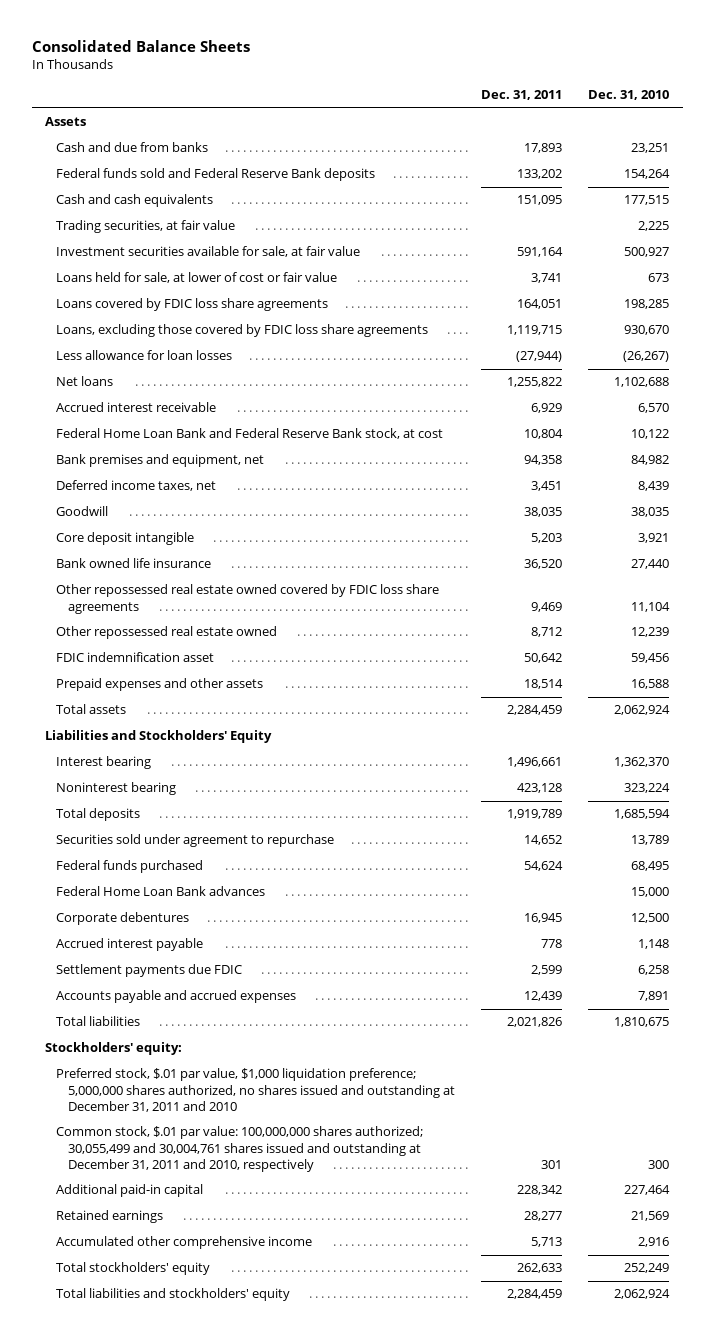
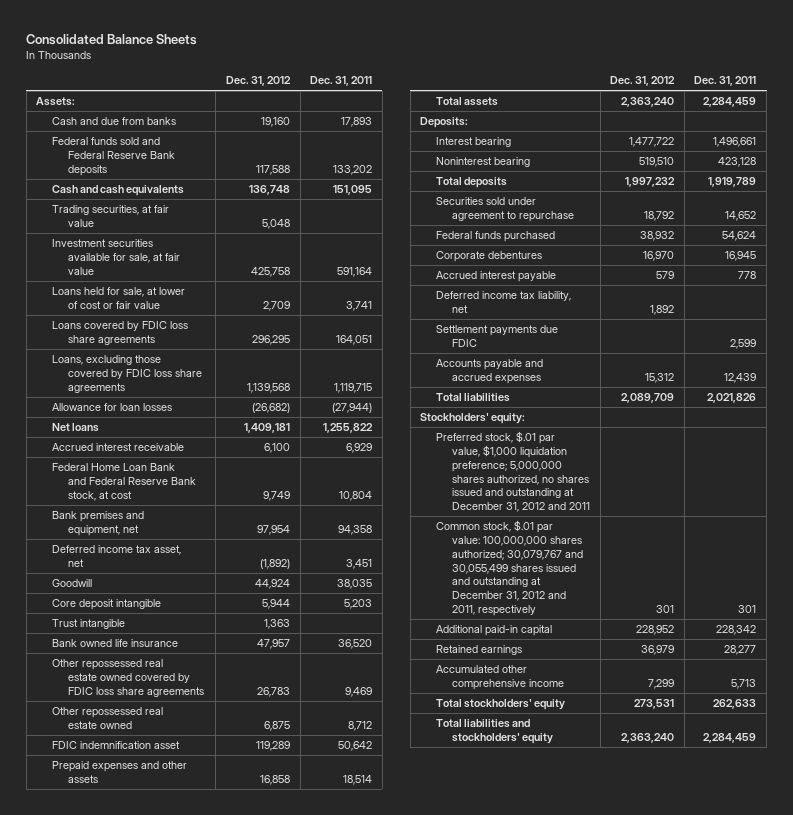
[588,90,670,101] Dec. 31, 2010 -> none
none -> [225,76,291,87] Dec. 31, 2012
[44,117,86,127] Assets -> [36,97,76,107] Assets:
[56,350,233,361] Less allowance for loan losses -> [51,403,172,412] Allowance for loan losses
[56,480,217,492] Deferred income taxes, net -> [51,545,181,568] Deferred income tax asset, net
none -> [51,619,125,630] Trust intangible
[44,730,272,744] Liabilities and Stockholders' Equity -> none
none -> [420,117,469,129] Deposits:
[56,886,266,897] Federal Home Loan Bank advances -> none
none -> [436,291,572,314] Deferred income tax liability, net
[56,1068,455,1112] Preferred stock, $.01 par value, $1,000 liquidation preference; 5,000,000 shares authorized, no shares issued and outstanding at December 31, 2011 and 2010 -> [436,431,590,513] Preferred stock, $.01 par value, $1,000 liquidation preference; 5,000,000 shares authorized, no shares issued and outstanding at December 31, 2012 and 2011
[56,1126,424,1172] Common stock, $.01 par value: 100,000,000 shares authorized; 30,055,499 and 30,004,761 shares issued and outstanding at December 31, 2011 and 2010, respectively -> [436,520,583,617] Common stock, $.01 par value: 100,000,000 shares authorized; 30,079,767 and 30,055,499 shares issued and outstanding at December 31, 2012 and 2011, respectively

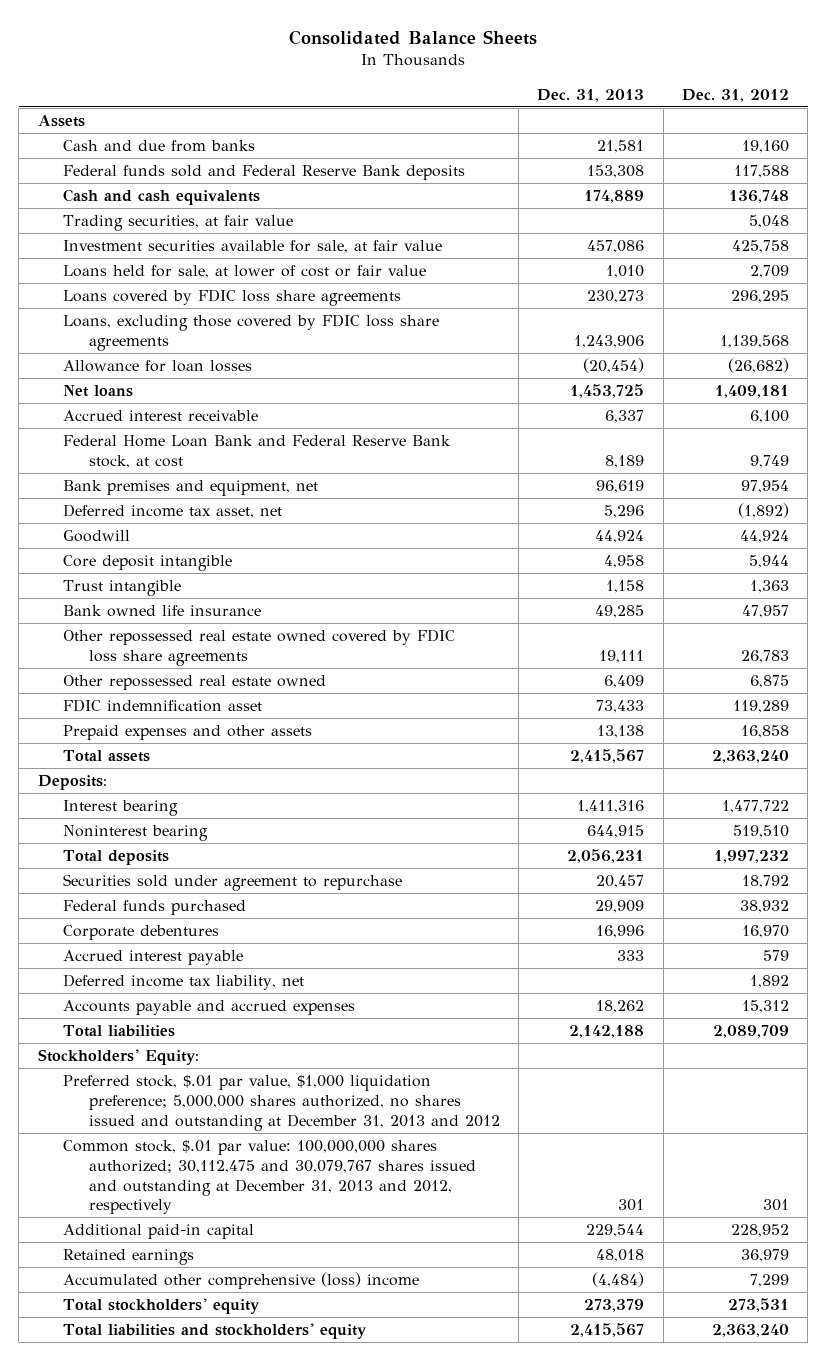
[310,76,373,87] Dec. 31, 2011 -> none
none -> [537,88,645,102] Dec. 31, 2013
[36,97,76,107] Assets: -> [37,115,85,128] Assets
[436,325,559,348] Settlement payments due FDIC -> none
[420,413,526,425] Stockholders' equity: -> [37,1049,199,1066] Stockholders' Equity:
[436,431,590,513] Preferred stock, $.01 par value, $1,000 liquidation preference; 5,000,000 shares authorized, no shares issued and outstanding at December 31, 2012 and 2011 -> [63,1075,500,1131] Preferred stock, $.01 par value, $1,000 liquidation preference; 5,000,000 shares authorized, no shares issued and outstanding at December 31, 2013 and 2012
[436,520,583,617] Common stock, $.01 par value: 100,000,000 shares authorized; 30,079,767 and 30,055,499 shares issued and outstanding at December 31, 2012 and 2011, respectively -> [63,1140,476,1215] Common stock, $.01 par value: 100,000,000 shares authorized; 30,112,475 and 30,079,767 shares issued and outstanding at December 31, 2013 and 2012, respectively
[436,665,564,691] Accumulated other comprehensive income -> [63,1272,420,1290] Accumulated other comprehensive (loss) income

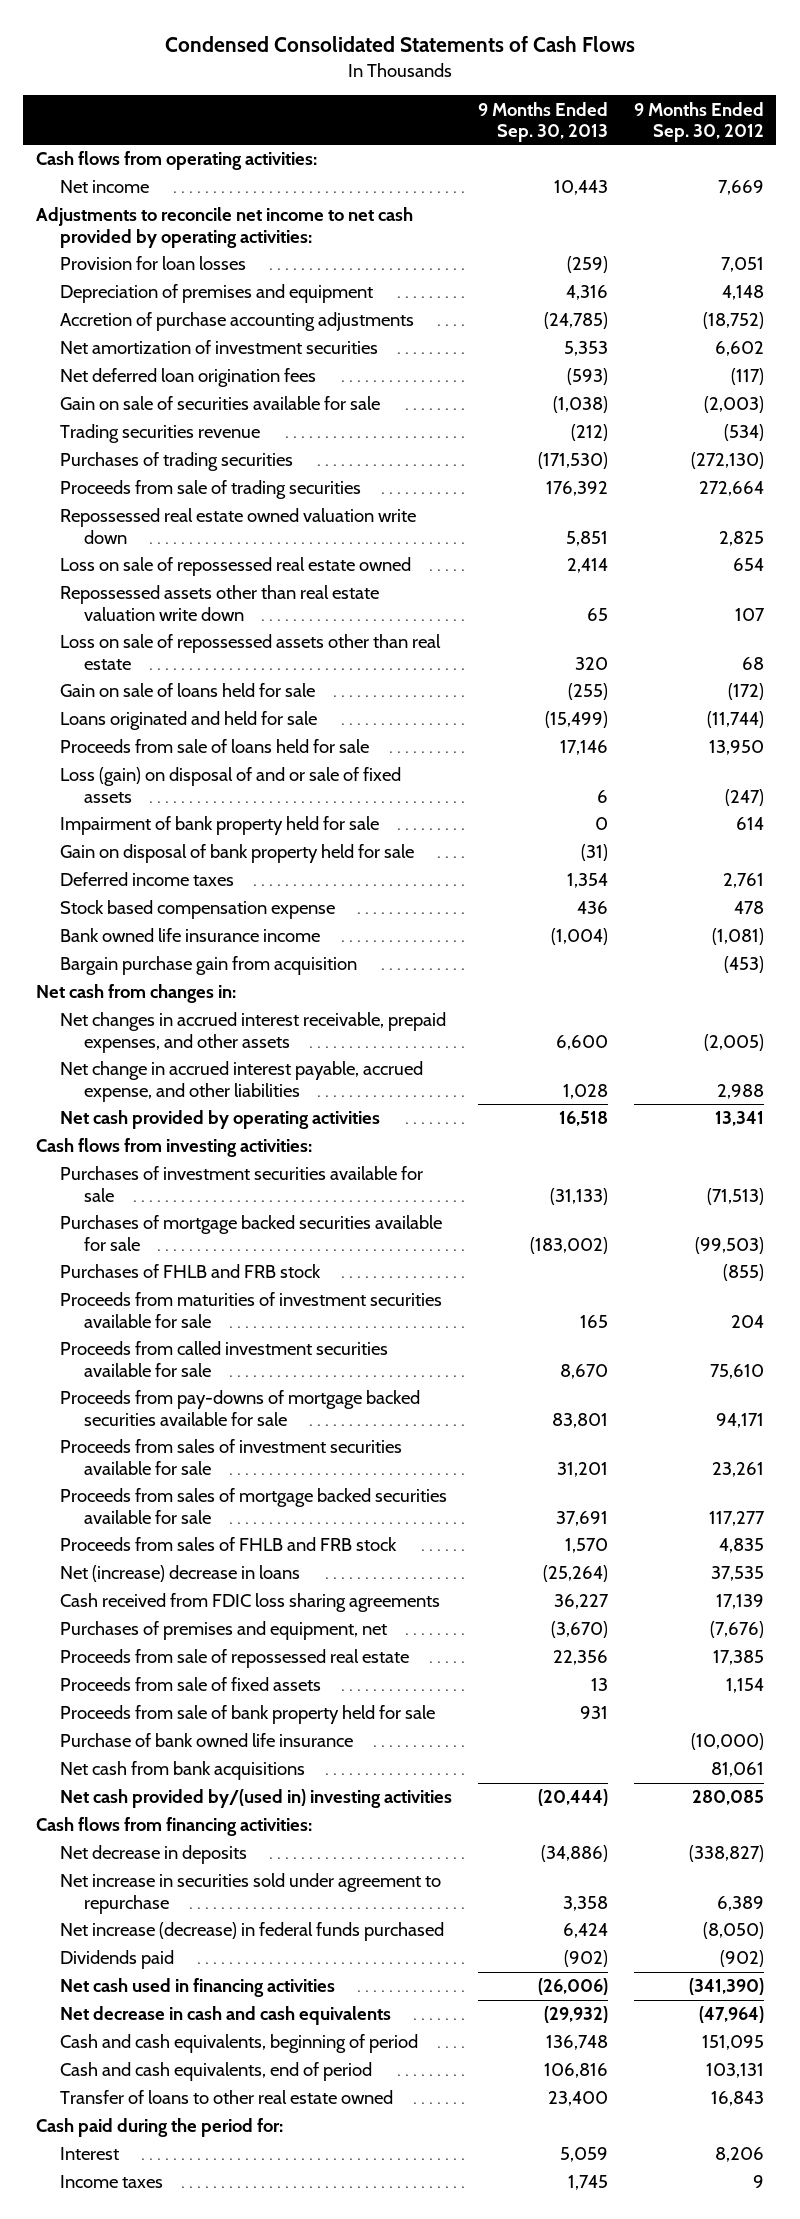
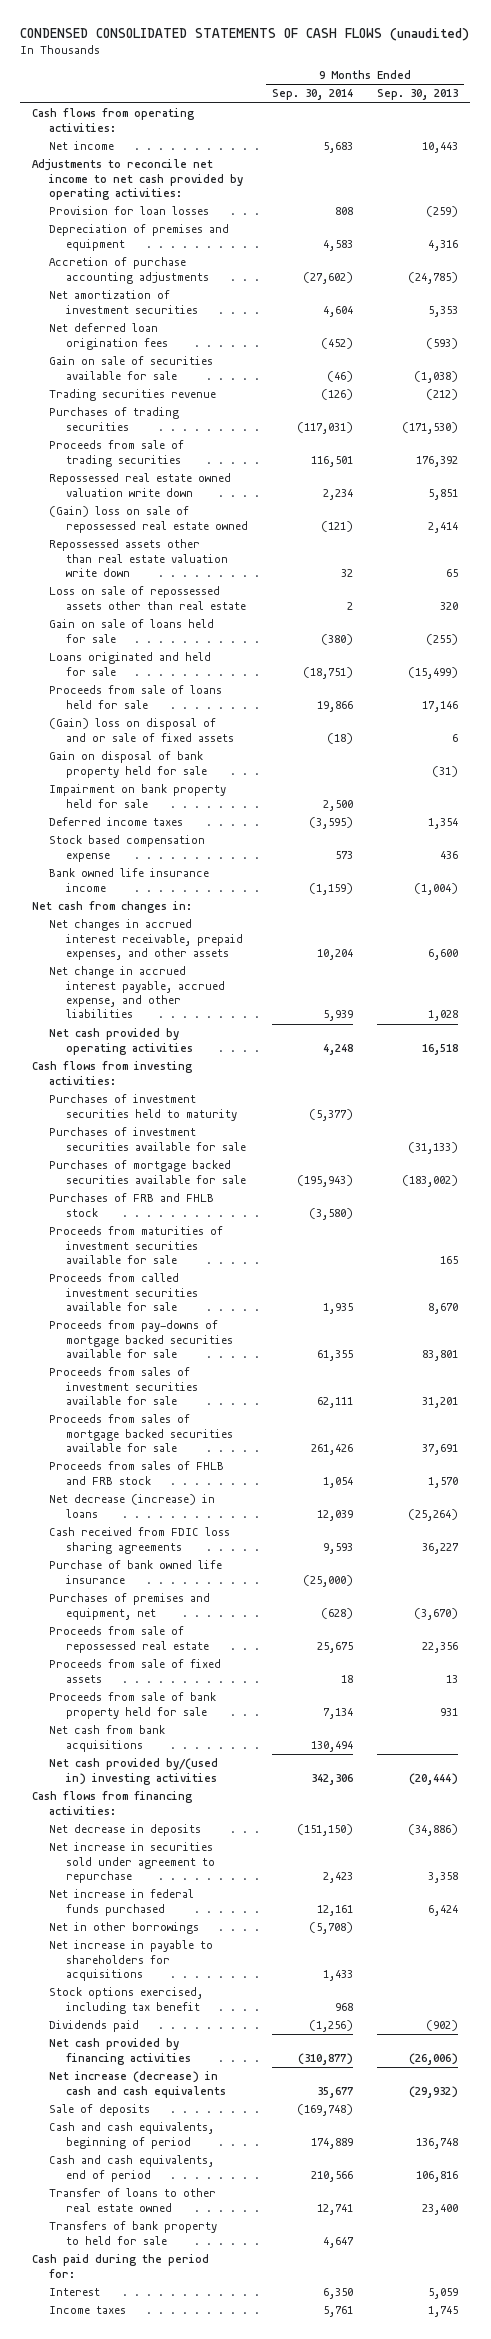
[164,35,635,52] Condensed Consolidated Statements of Cash Flows -> [20,28,470,42] CONDENSED CONSOLIDATED STATEMENTS OF CASH FLOWS (unaudited)
[633,101,764,142] 9 Months Ended Sep. 30, 2012 -> none
none -> [272,89,354,101] Sep. 30, 2014
[59,557,411,577] Loss on sale of repossessed real estate owned -> [49,506,249,533] (Gain) loss on sale of repossessed real estate owned
[59,816,379,836] Impairment of bank property held for sale -> none
[59,767,401,803] Loss (gain) on disposal of and or sale of fixed assets -> [49,718,235,742] (Gain) loss on disposal of and or sale of fixed assets
none -> [49,784,227,808] Impairment on bank property held for sale
[59,956,357,976] Bargain purchase gain from acquisition -> none
none -> [49,1094,238,1121] Purchases of investment securities held to maturity
[59,1264,321,1279] Purchases of FHLB and FRB stock -> [49,1193,215,1217] Purchases of FRB and FHLB stock
[59,1565,300,1583] Net (increase) decrease in loans -> [49,1494,216,1518] Net decrease (increase) in loans
[59,1733,353,1748] Purchase of bank owned life insurance -> [49,1560,223,1584] Purchase of bank owned life insurance
[59,1922,444,1942] Net increase (decrease) in federal funds purchased -> [49,1889,195,1916] Net increase in federal funds purchased
none -> [49,1922,200,1935] Net in other borrowings
none -> [49,1940,214,1982] Net increase in payable to shareholders for acquisitions
none -> [49,1987,204,2014] Stock options exercised, including tax benefit
[59,1978,335,1998] Net cash used in financing activities -> [49,2038,192,2065] Net cash provided by financing activities
[59,2006,391,2026] Net decrease in cash and cash equivalents -> [49,2071,227,2098] Net increase (decrease) in cash and cash equivalents
none -> [49,2104,151,2117] Sale of deposits
none -> [49,2221,218,2245] Transfers of bank property to held for sale

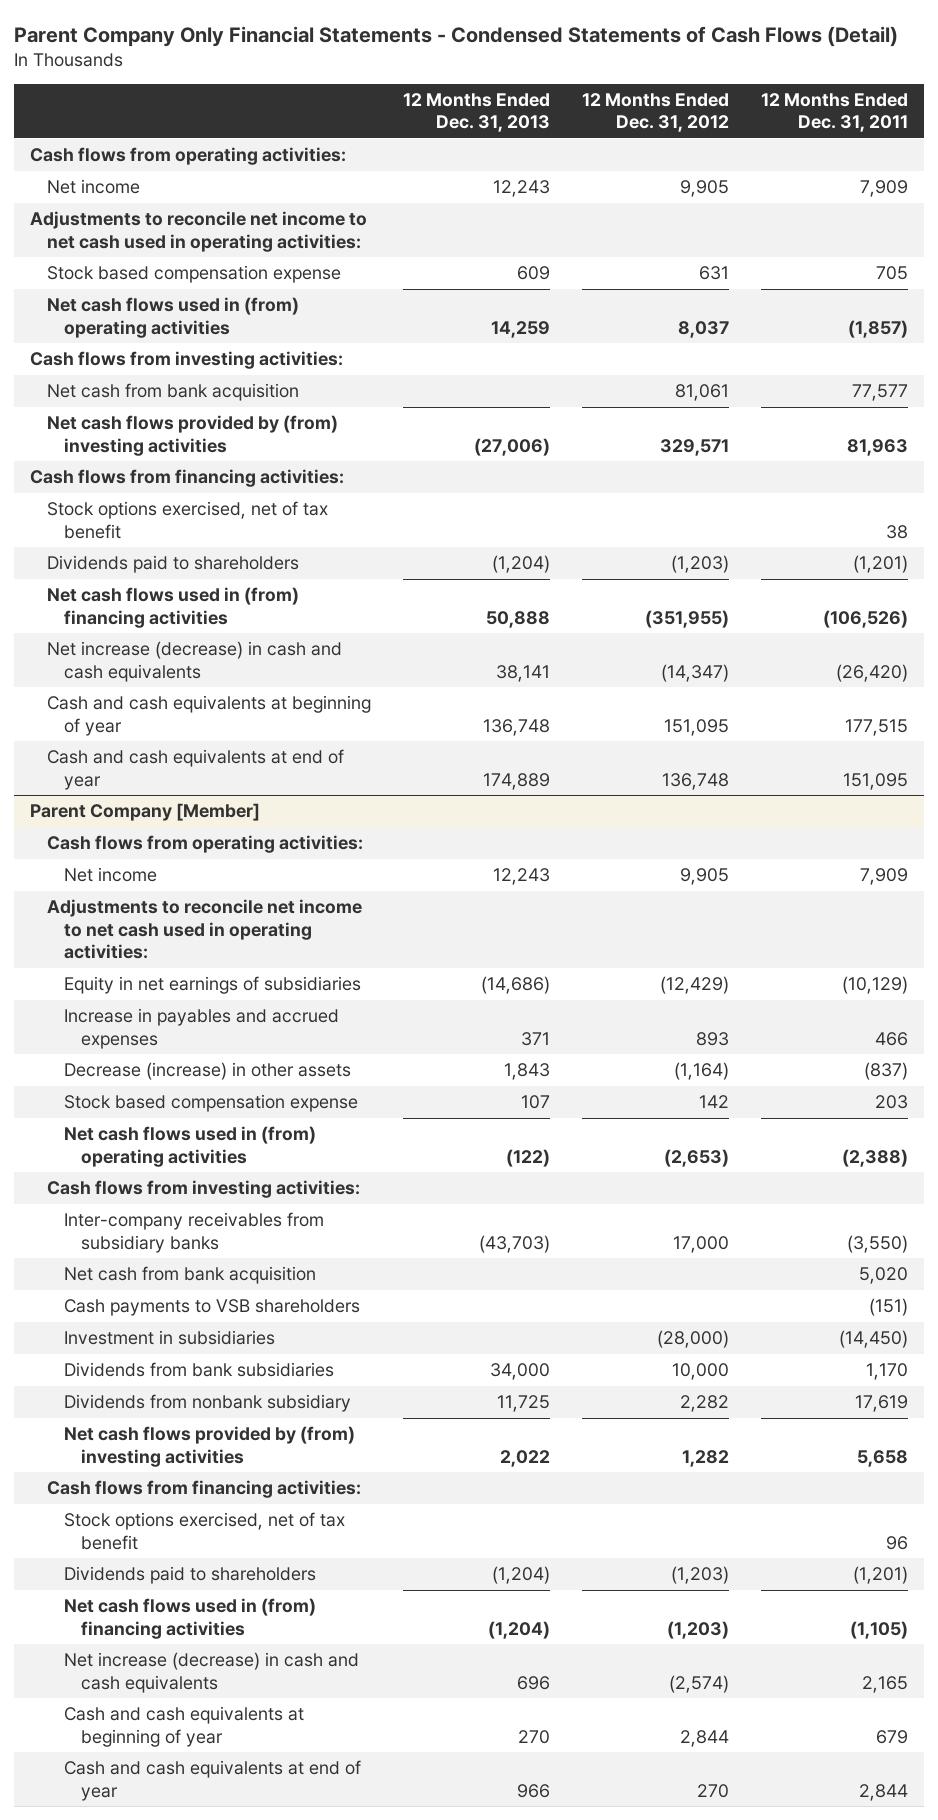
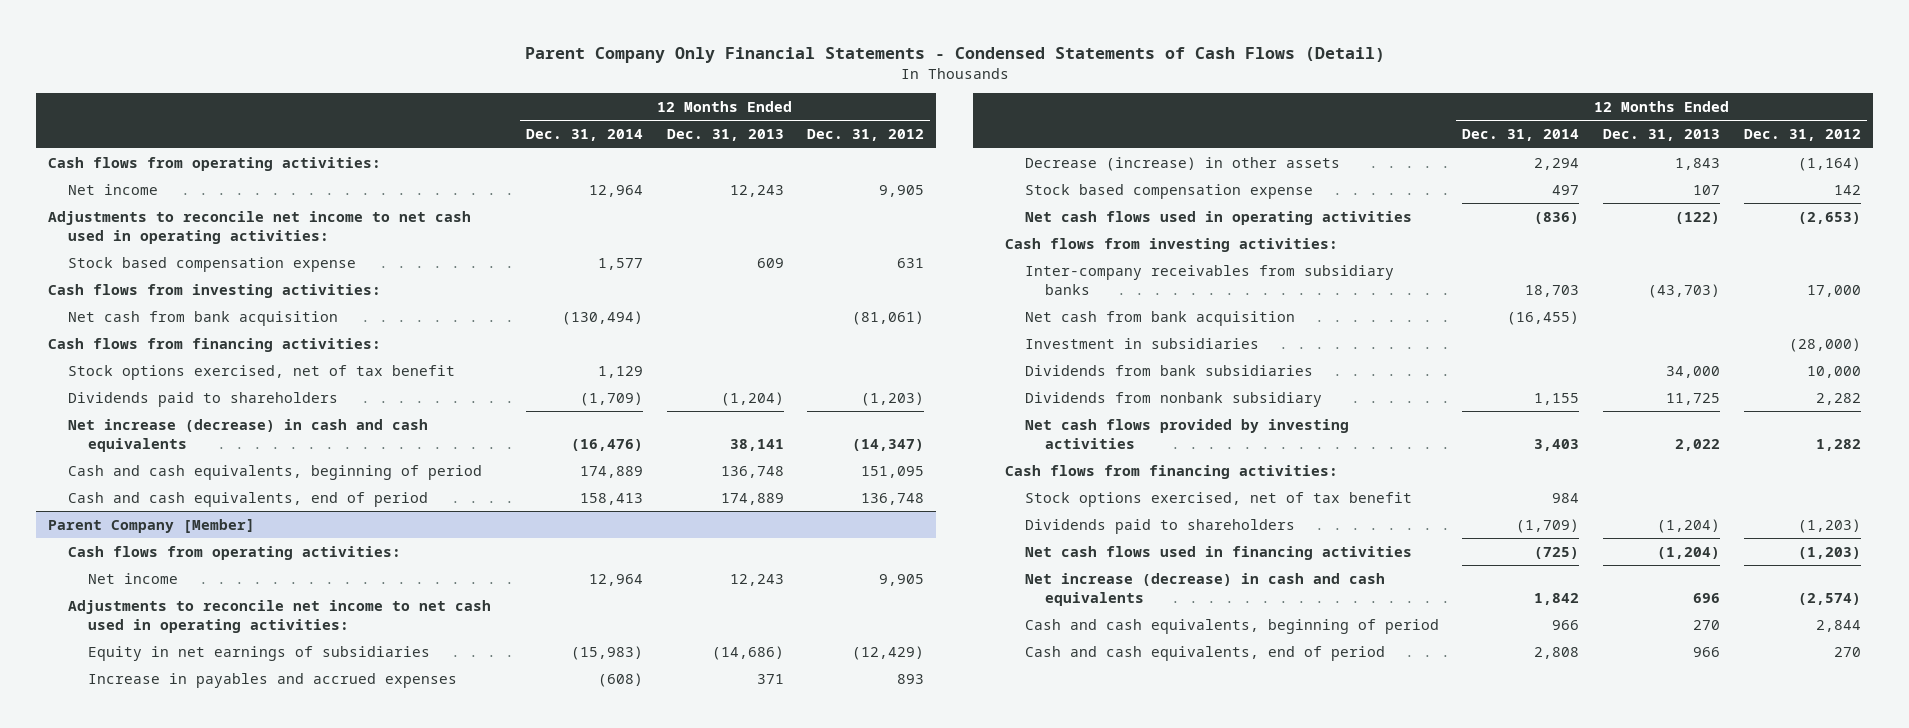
[760,92,908,133] 12 Months Ended Dec. 31, 2011 -> none
none -> [526,129,644,142] Dec. 31, 2014
[47,297,300,338] Net cash flows used in (from) operating activities -> none
[47,415,339,456] Net cash flows provided by (from) investing activities -> none
[674,384,729,402] 81,061 -> [852,310,925,325] (81,061)
[47,587,300,628] Net cash flows used in (from) financing activities -> none
[47,695,372,736] Cash and cash equivalents at beginning of year -> [68,464,483,480] Cash and cash equivalents, beginning of period
[47,749,345,790] Cash and cash equivalents at end of year -> [68,491,429,507] Cash and cash equivalents, end of period
[63,1126,316,1167] Net cash flows used in (from) operating activities -> [1024,210,1412,225] Net cash flows used in operating activities
[63,1299,360,1317] Cash payments to VSB shareholders -> none
[63,1426,355,1467] Net cash flows provided by (from) investing activities -> [1024,418,1349,449] Net cash flows provided by investing activities
[63,1598,316,1639] Net cash flows used in (from) financing activities -> [1024,545,1412,560] Net cash flows used in financing activities
[63,1706,304,1747] Cash and cash equivalents at beginning of year -> [1024,618,1439,634] Cash and cash equivalents, beginning of period
[63,1760,361,1801] Cash and cash equivalents at end of year -> [1024,645,1385,661] Cash and cash equivalents, end of period

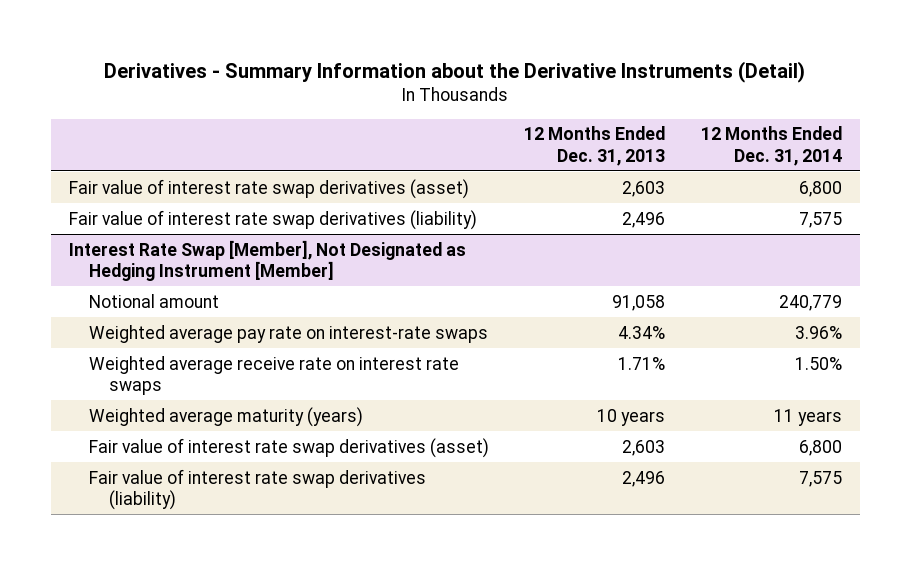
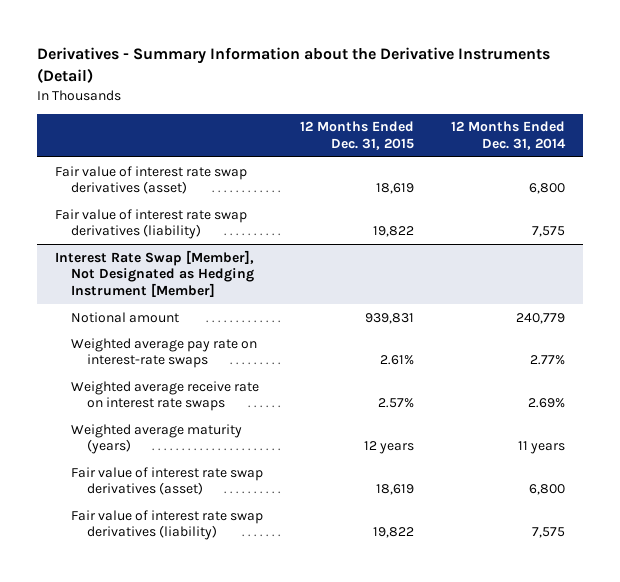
[524,126,666,166] 12 Months Ended Dec. 31, 2013 -> none
none -> [299,121,414,150] 12 Months Ended Dec. 31, 2015
[794,325,842,339] 3.96% -> [529,355,565,366] 2.77%
[794,356,842,370] 1.50% -> [527,398,565,409] 2.69%

